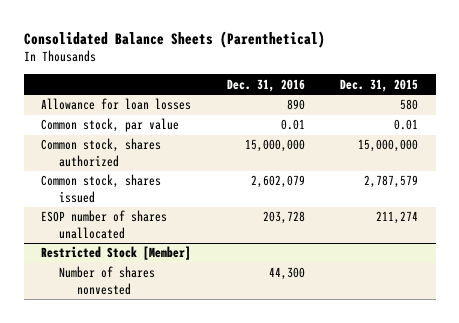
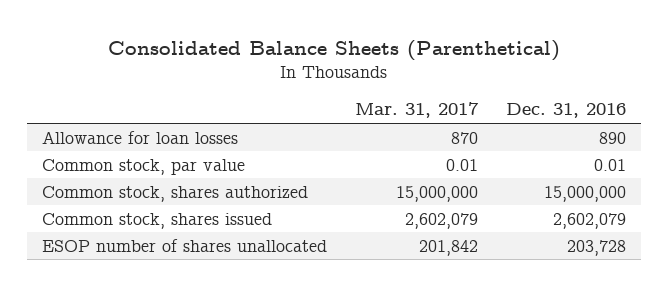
[340,78,419,92] Dec. 31, 2015 -> none
none -> [354,102,479,119] Mar. 31, 2017
[41,246,192,261] Restricted Stock [Member] -> none
[59,266,156,295] Number of shares nonvested -> none

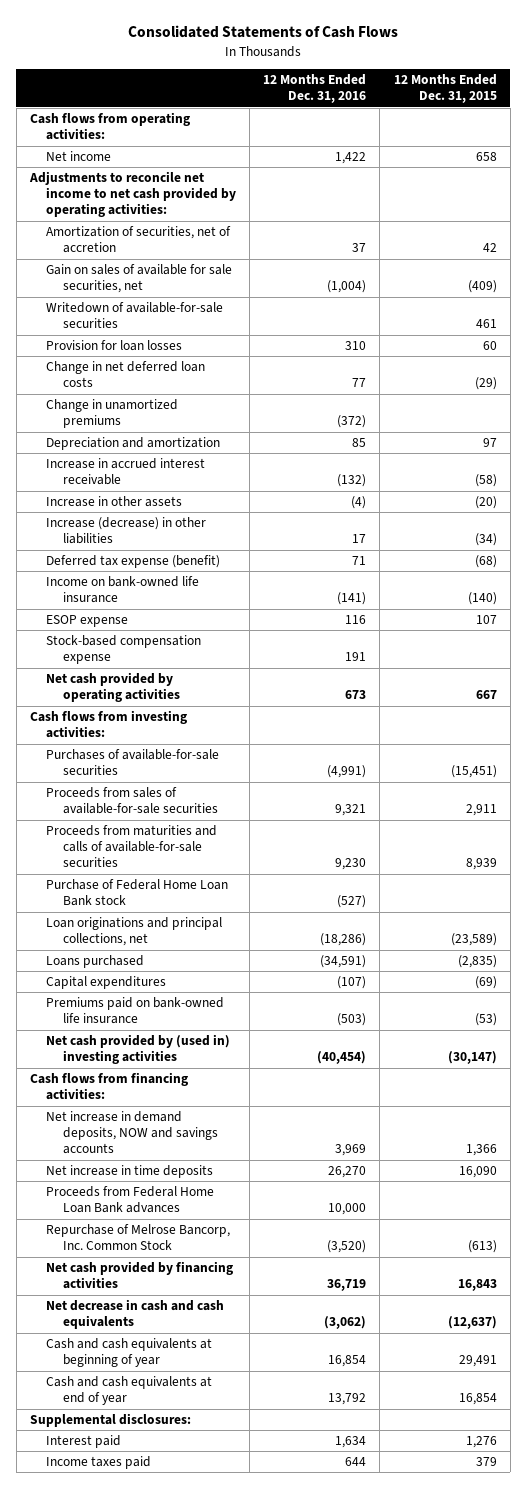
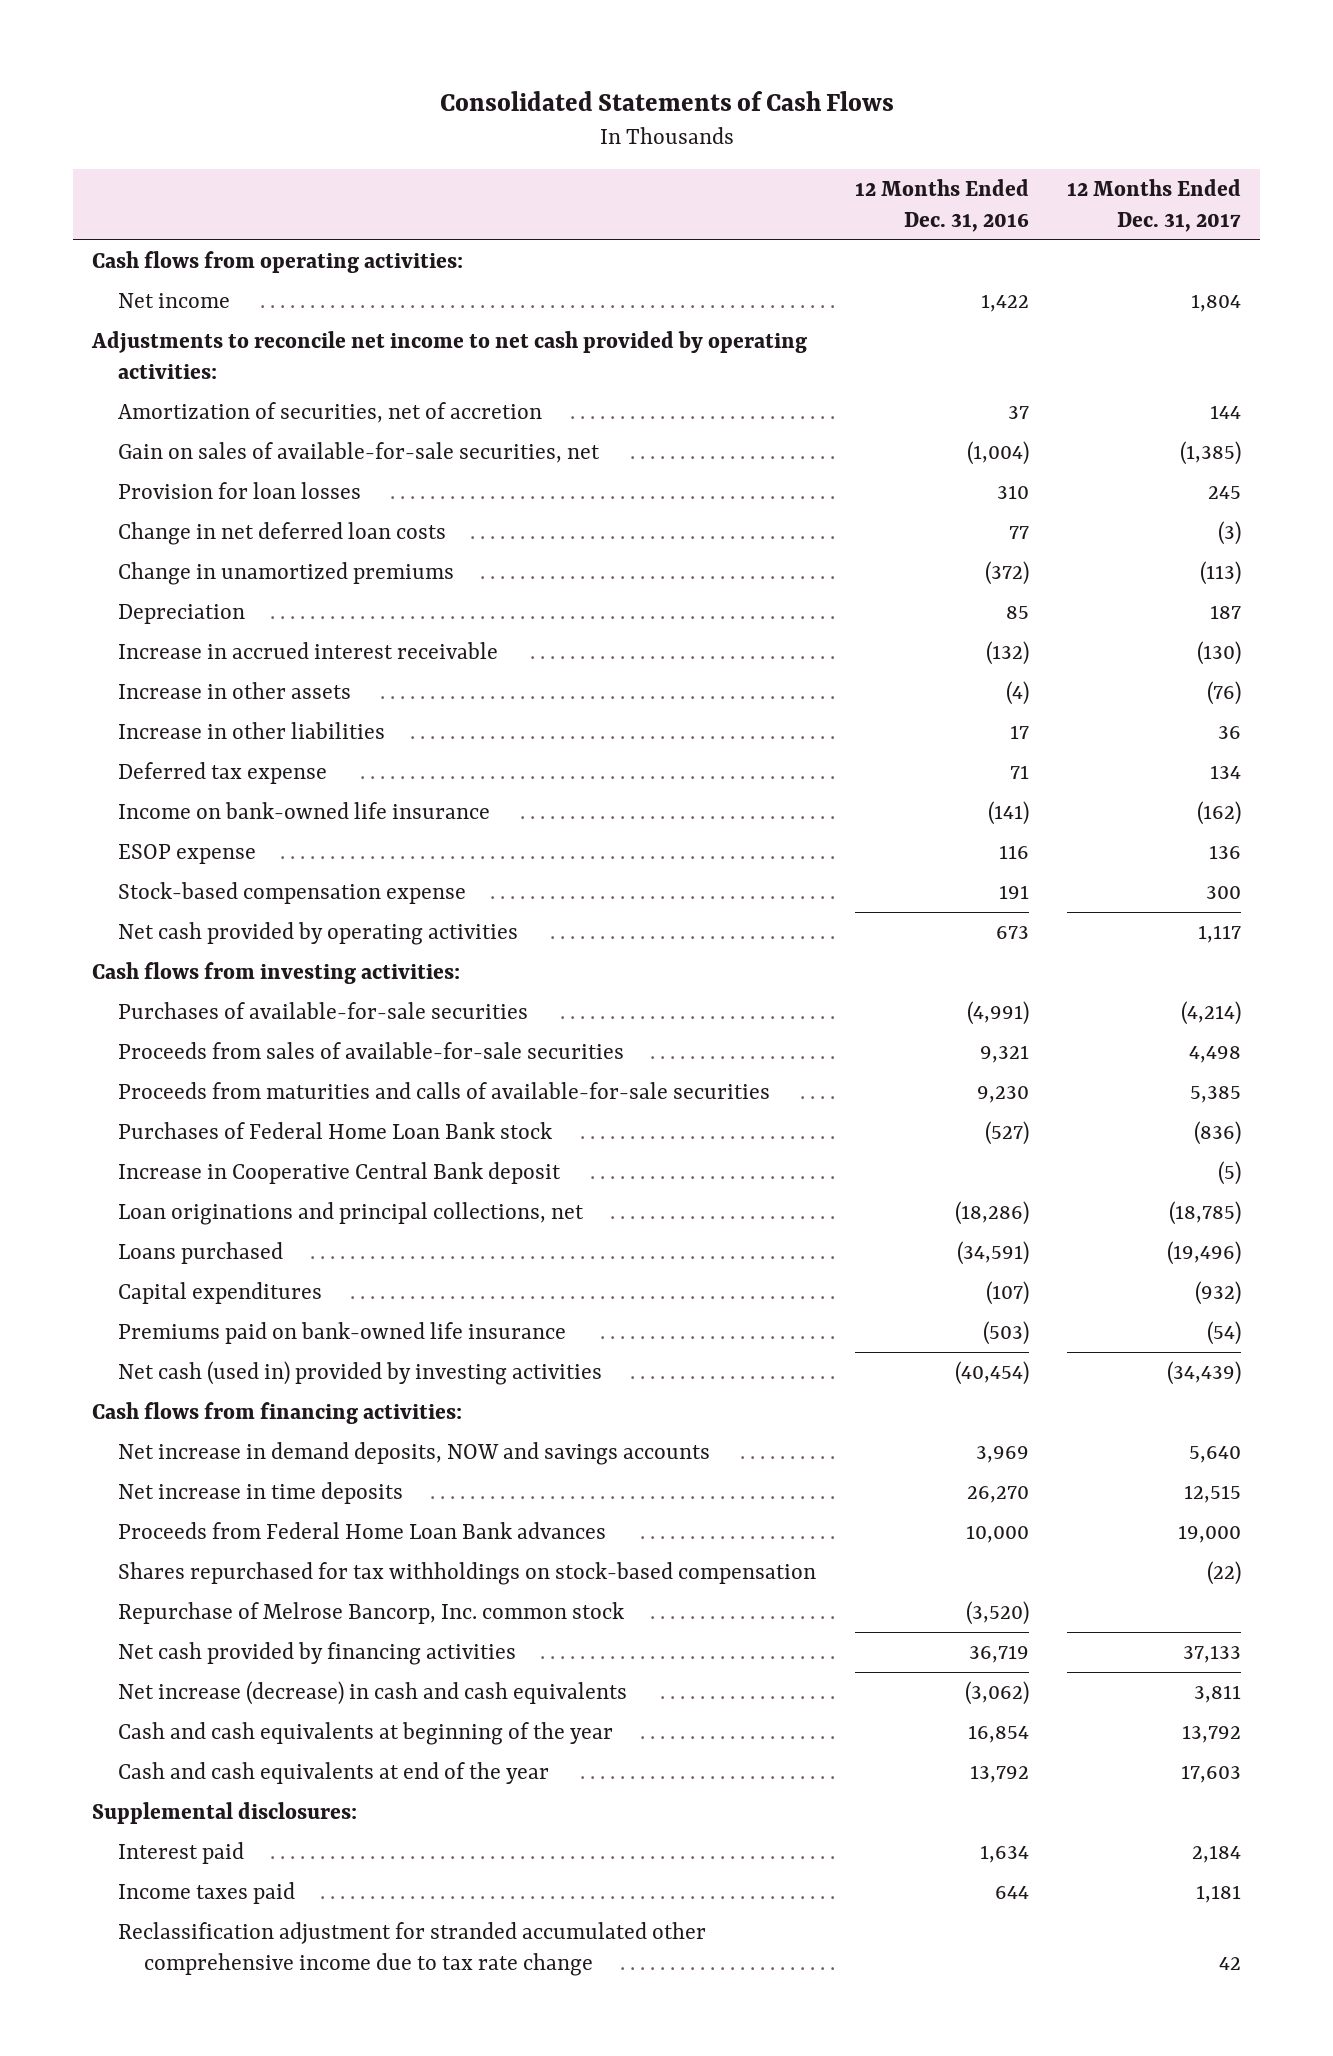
[393,74,497,104] 12 Months Ended Dec. 31, 2015 -> none
none -> [1067,178,1242,232] 12 Months Ended Dec. 31, 2017
[46,302,224,329] Writedown of available-for-sale securities -> none
[46,264,233,294] Gain on sales of available for sale securities, net -> [118,442,601,464] Gain on sales of available-for-sale securities, net
[46,437,221,451] Depreciation and amortization -> none
none -> [118,604,246,625] Depreciation
[46,517,207,545] Increase (decrease) in other liabilities -> [118,722,386,740] Increase in other liabilities
[46,555,221,569] Deferred tax expense (benefit) -> [118,762,328,785] Deferred tax expense
[46,879,229,907] Purchase of Federal Home Loan Bank stock -> [118,1122,553,1140] Purchases of Federal Home Loan Bank stock
none -> [118,1162,562,1185] Increase in Cooperative Central Bank deposit
[46,1034,231,1065] Net cash provided by (used in) investing activities -> [118,1361,603,1386] Net cash (used in) provided by investing activities
none -> [118,1562,817,1586] Shares repurchased for tax withholdings on stock-based compensation
[46,1224,231,1251] Repurchase of Melrose Bancorp, Inc. Common Stock -> [118,1602,625,1625] Repurchase of Melrose Bancorp, Inc. common stock
[46,1299,225,1330] Net decrease in cash and cash equivalents -> [118,1681,628,1706] Net increase (decrease) in cash and cash equivalents
[46,1338,213,1368] Cash and cash equivalents at beginning of year -> [118,1722,614,1746] Cash and cash equivalents at beginning of the year
[46,1376,213,1406] Cash and cash equivalents at end of year -> [118,1762,550,1785] Cash and cash equivalents at end of the year
none -> [118,1922,707,1977] Reclassification adjustment for stranded accumulated other comprehensive income due to tax rate change

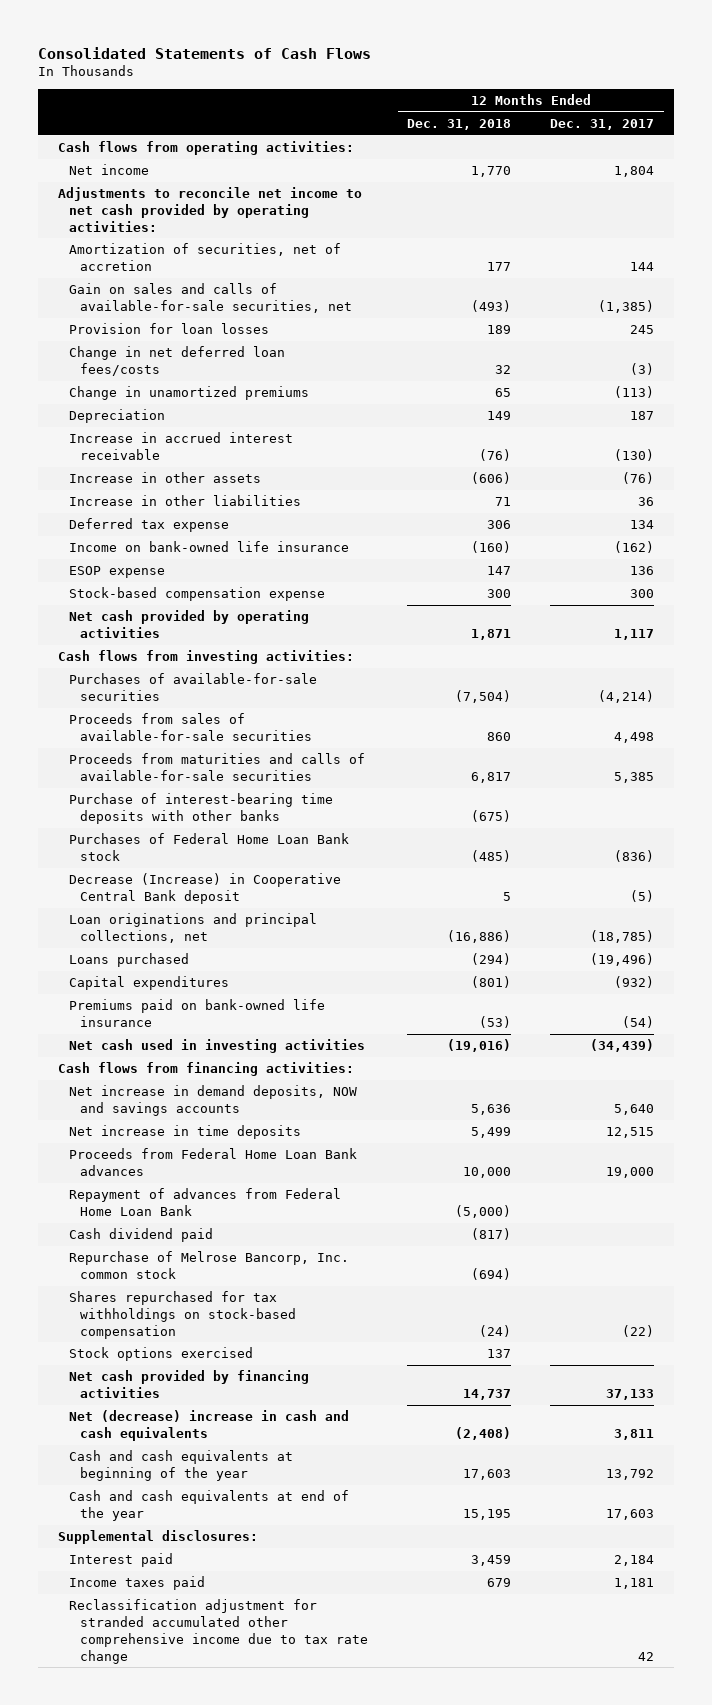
[854,178,1029,232] 12 Months Ended Dec. 31, 2016 -> none
none -> [407,119,512,131] Dec. 31, 2018
[118,442,601,464] Gain on sales of available-for-sale securities, net -> [69,283,353,314] Gain on sales and calls of available-for-sale securities, net
[118,522,447,546] Change in net deferred loan costs -> [69,346,286,377] Change in net deferred loan fees/costs
none -> [69,793,334,825] Purchase of interest-bearing time deposits with other banks
[118,1162,562,1185] Increase in Cooperative Central Bank deposit -> [69,873,342,905] Decrease (Increase) in Cooperative Central Bank deposit
[118,1361,603,1386] Net cash (used in) provided by investing activities -> [69,1039,366,1054] Net cash used in investing activities
none -> [69,1188,342,1217] Repayment of advances from Federal Home Loan Bank
none -> [69,1228,214,1243] Cash dividend paid
[118,1562,817,1586] Shares repurchased for tax withholdings on stock-based compensation -> [69,1291,297,1339] Shares repurchased for tax withholdings on stock-based compensation
none -> [69,1347,254,1362] Stock options exercised
[118,1681,628,1706] Net increase (decrease) in cash and cash equivalents -> [69,1410,350,1442] Net (decrease) increase in cash and cash equivalents

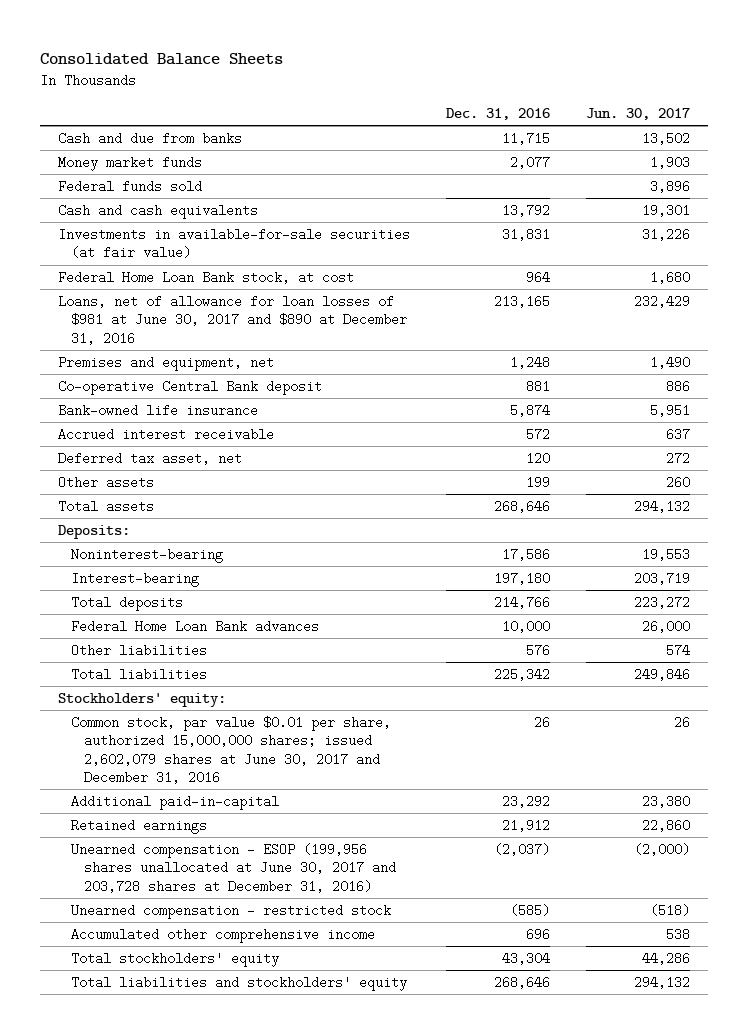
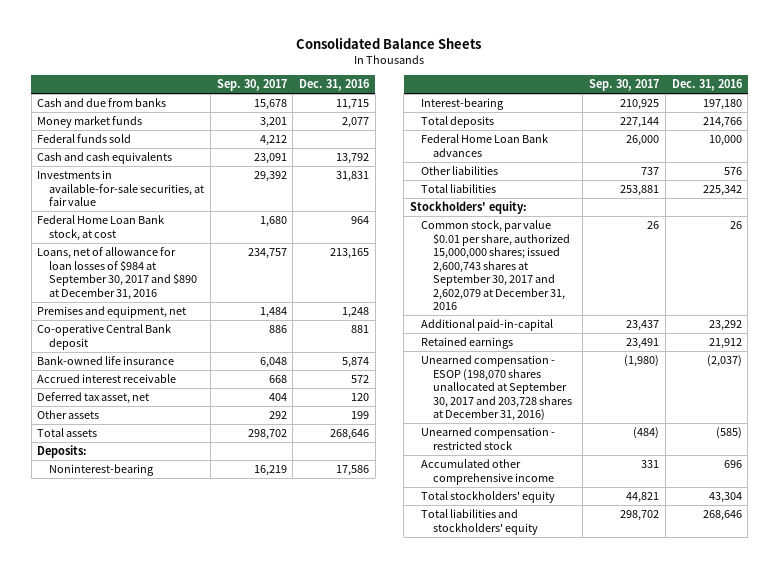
[585,107,690,120] Jun. 30, 2017 -> none
none -> [216,79,287,92] Sep. 30, 2017
[57,227,410,260] Investments in available-for-sale securities (at fair value) -> [37,170,204,207] Investments in available-for-sale securities, at fair value
[57,294,408,345] Loans, net of allowance for loan losses of $981 at June 30, 2017 and $890 at December 31, 2016 -> [37,247,197,300] Loans, net of allowance for loan losses of $984 at September 30, 2017 and $890 at December 31, 2016
[71,715,392,785] Common stock, par value $0.01 per share, authorized 15,000,000 shares; issued 2,602,079 shares at June 30, 2017 and December 31, 2016 -> [421,220,570,311] Common stock, par value $0.01 per share, authorized 15,000,000 shares; issued 2,600,743 shares at September 30, 2017 and 2,602,079 at December 31, 2016
[71,842,397,893] Unearned compensation - ESOP (199,956 shares unallocated at June 30, 2017 and 203,728 shares at December 31, 2016) -> [421,355,572,422] Unearned compensation - ESOP (198,070 shares unallocated at September 30, 2017 and 203,728 shares at December 31, 2016)

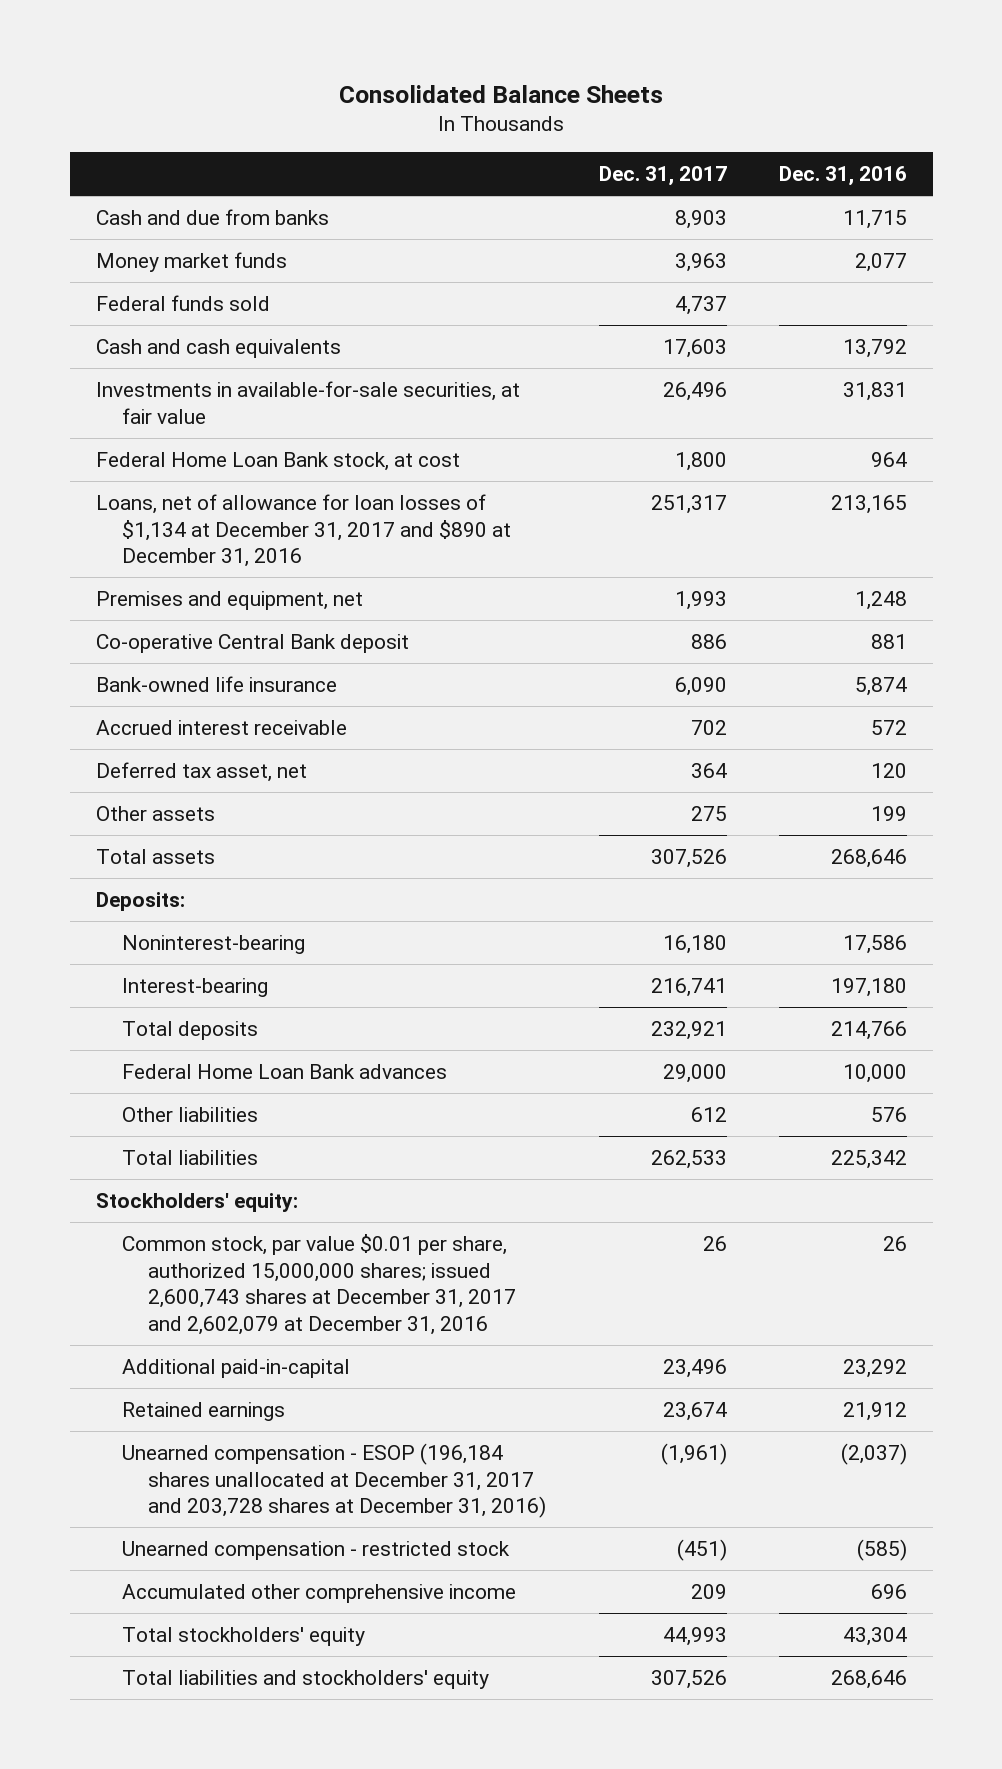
[216,79,287,92] Sep. 30, 2017 -> none
none -> [598,166,727,187] Dec. 31, 2017
[37,247,197,300] Loans, net of allowance for loan losses of $984 at September 30, 2017 and $890 at December 31, 2016 -> [95,494,512,568] Loans, net of allowance for loan losses of $1,134 at December 31, 2017 and $890 at December 31, 2016
[421,220,570,311] Common stock, par value $0.01 per share, authorized 15,000,000 shares; issued 2,600,743 shares at September 30, 2017 and 2,602,079 at December 31, 2016 -> [122,1234,517,1335] Common stock, par value $0.01 per share, authorized 15,000,000 shares; issued 2,600,743 shares at December 31, 2017 and 2,602,079 at December 31, 2016
[421,355,572,422] Unearned compensation - ESOP (198,070 shares unallocated at September 30, 2017 and 203,728 shares at December 31, 2016) -> [122,1443,547,1519] Unearned compensation - ESOP (196,184 shares unallocated at December 31, 2017 and 203,728 shares at December 31, 2016)

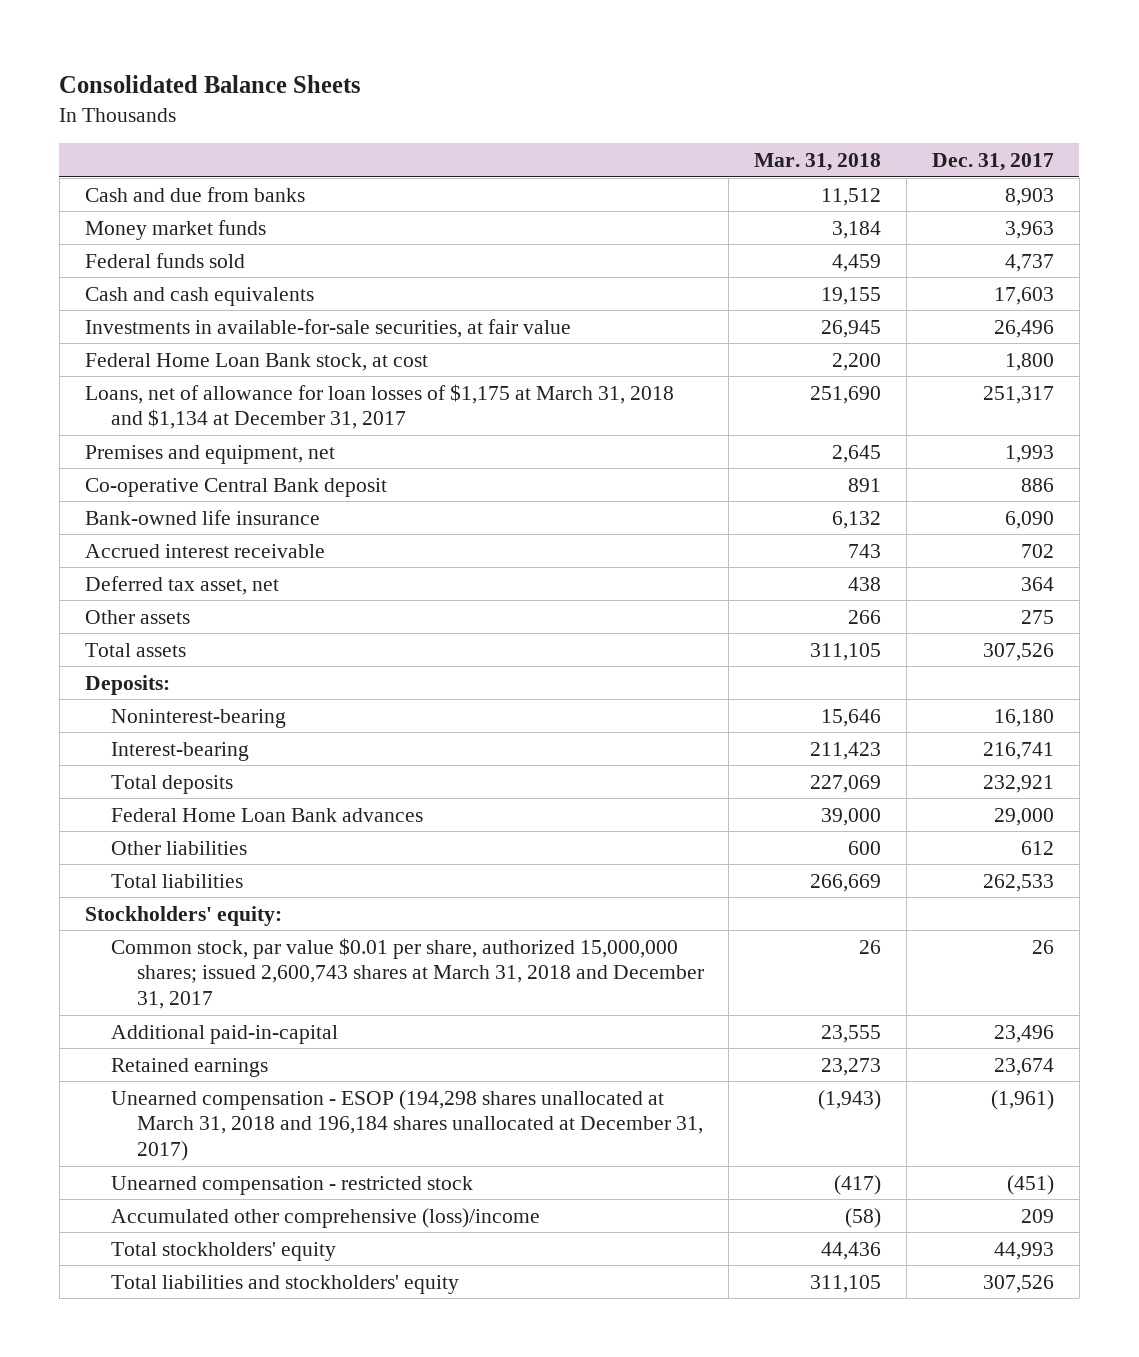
[778,166,907,187] Dec. 31, 2016 -> none
none -> [754,153,882,172] Mar. 31, 2018
[95,494,512,568] Loans, net of allowance for loan losses of $1,134 at December 31, 2017 and $890 at December 31, 2016 -> [84,383,674,430] Loans, net of allowance for loan losses of $1,175 at March 31, 2018 and $1,134 at December 31, 2017
[122,1234,517,1335] Common stock, par value $0.01 per share, authorized 15,000,000 shares; issued 2,600,743 shares at December 31, 2017 and 2,602,079 at December 31, 2016 -> [110,937,704,1010] Common stock, par value $0.01 per share, authorized 15,000,000 shares; issued 2,600,743 shares at March 31, 2018 and December 31, 2017
[122,1443,547,1519] Unearned compensation - ESOP (196,184 shares unallocated at December 31, 2017 and 203,728 shares at December 31, 2016) -> [110,1089,703,1162] Unearned compensation - ESOP (194,298 shares unallocated at March 31, 2018 and 196,184 shares unallocated at December 31, 2017)
[122,1584,517,1604] Accumulated other comprehensive income -> [110,1207,540,1228] Accumulated other comprehensive (loss)/income

